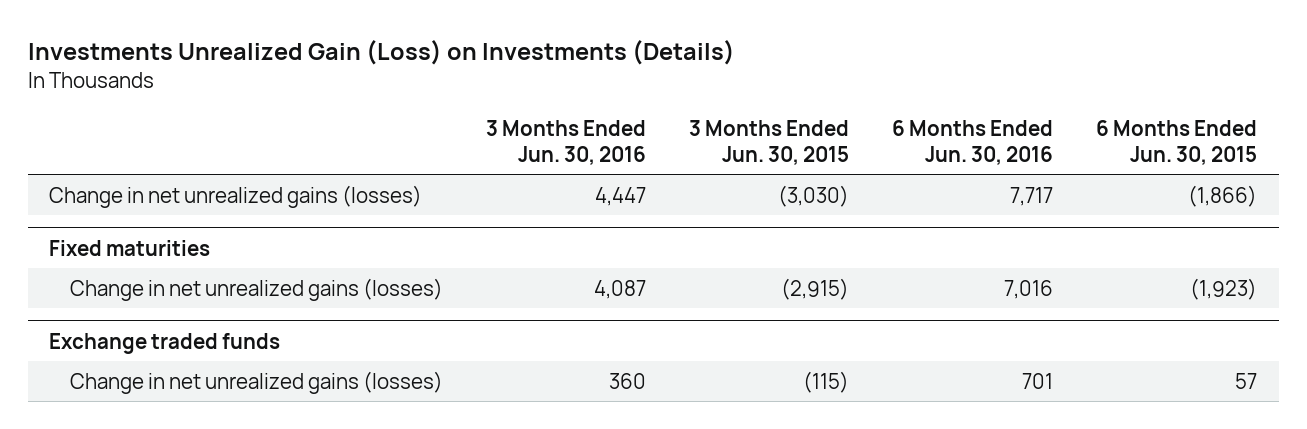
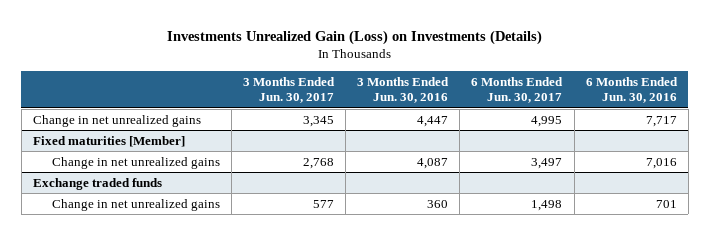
[688,119,849,165] 3 Months Ended Jun. 30, 2015 -> none
[1096,119,1258,165] 6 Months Ended Jun. 30, 2015 -> none
none -> [243,76,336,104] 3 Months Ended Jun. 30, 2017
none -> [471,76,564,104] 6 Months Ended Jun. 30, 2017
[49,184,423,208] Change in net unrealized gains (losses) -> [32,114,201,127] Change in net unrealized gains
[49,239,211,256] Fixed maturities -> [32,135,185,147] Fixed maturities [Member]
[69,277,443,301] Change in net unrealized gains (losses) -> [51,156,220,169] Change in net unrealized gains
[69,370,443,394] Change in net unrealized gains (losses) -> [51,198,220,211] Change in net unrealized gains

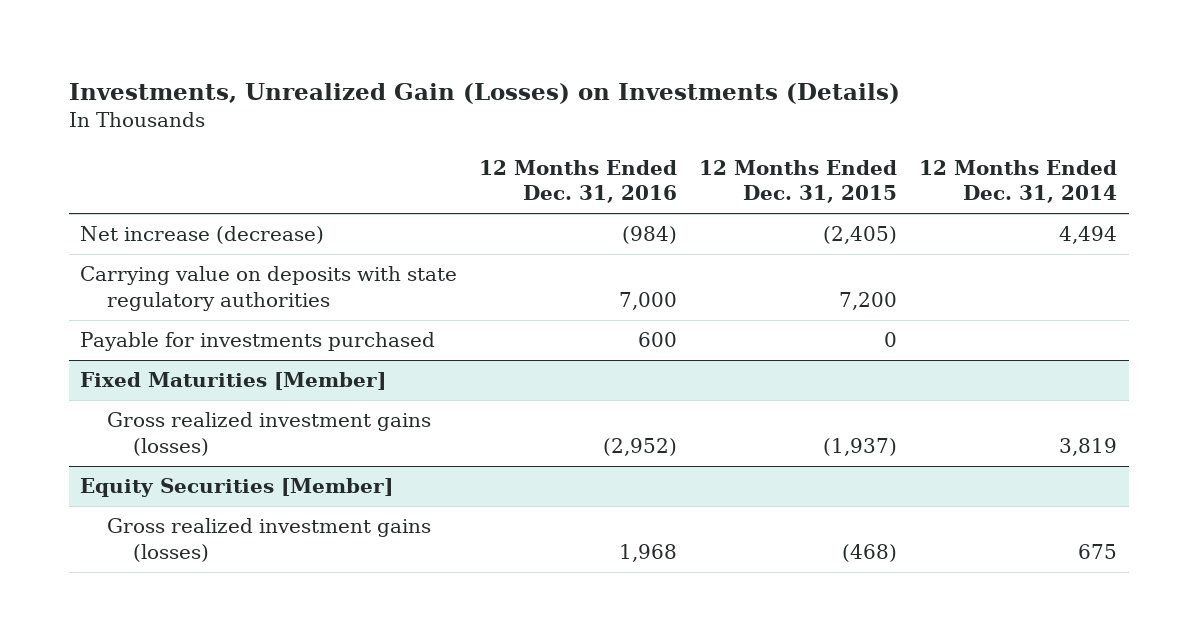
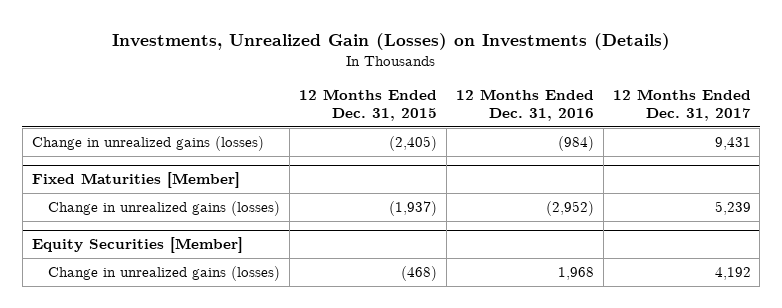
[919,159,1118,204] 12 Months Ended Dec. 31, 2014 -> none
none -> [612,88,751,122] 12 Months Ended Dec. 31, 2017
[80,266,458,311] Carrying value on deposits with state regulatory authorities -> none
[80,332,436,352] Payable for investments purchased -> none
[80,226,325,245] Net increase (decrease) -> [31,136,264,152] Change in unrealized gains (losses)
[106,412,431,456] Gross realized investment gains (losses) -> [48,201,281,217] Change in unrealized gains (losses)
[106,518,431,562] Gross realized investment gains (losses) -> [48,266,281,282] Change in unrealized gains (losses)

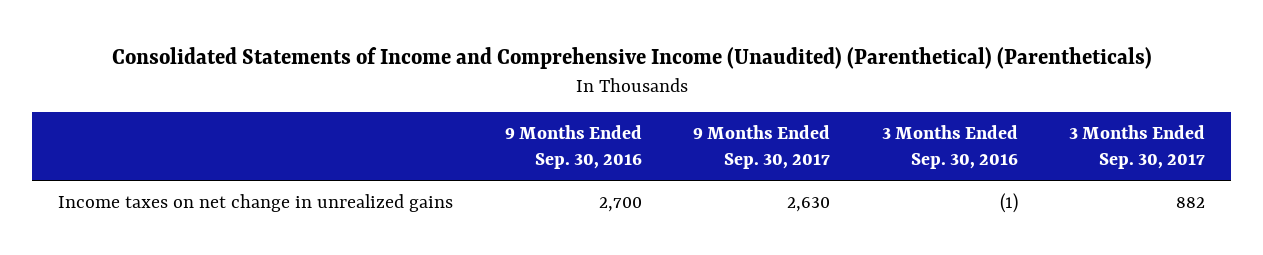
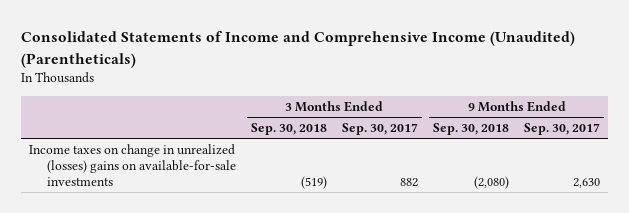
[111,46,1152,69] Consolidated Statements of Income and Comprehensive Income (Unaudited) (Parenthetical) (Parentheticals) -> [21,31,576,68] Consolidated Statements of Income and Comprehensive Income (Unaudited) (Parentheticals)
[504,124,642,170] 9 Months Ended Sep. 30, 2016 -> none
[881,124,1018,170] 3 Months Ended Sep. 30, 2016 -> none
none -> [250,123,327,136] Sep. 30, 2018
none -> [432,123,509,136] Sep. 30, 2018
[57,193,453,212] Income taxes on net change in unrealized gains -> [28,144,236,186] Income taxes on change in unrealized (losses) gains on available-for-sale investments

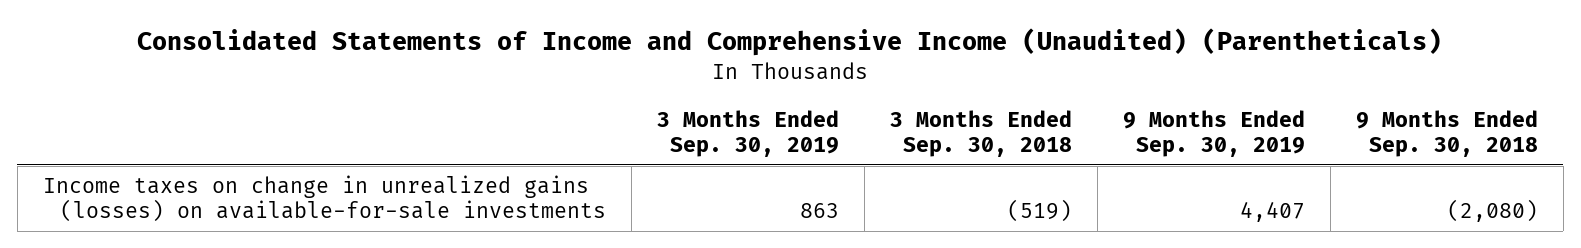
[341,123,418,136] Sep. 30, 2017 -> none
[524,123,601,136] Sep. 30, 2017 -> none
none -> [656,110,839,158] 3 Months Ended Sep. 30, 2019
none -> [1122,110,1305,158] 9 Months Ended Sep. 30, 2019
[28,144,236,186] Income taxes on change in unrealized (losses) gains on available-for-sale investments -> [42,175,606,223] Income taxes on change in unrealized gains (losses) on available-for-sale investments

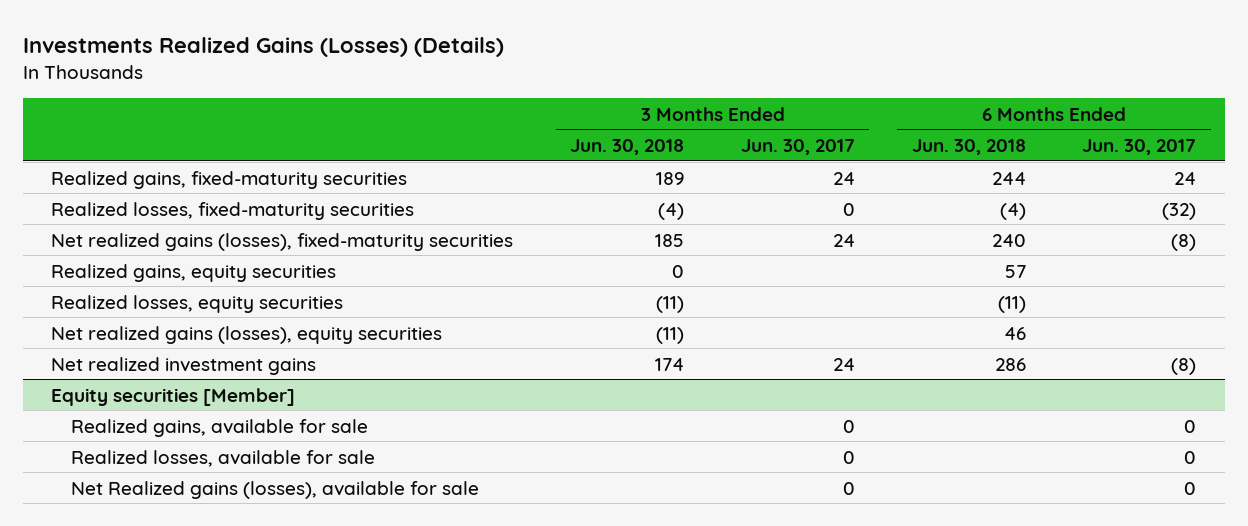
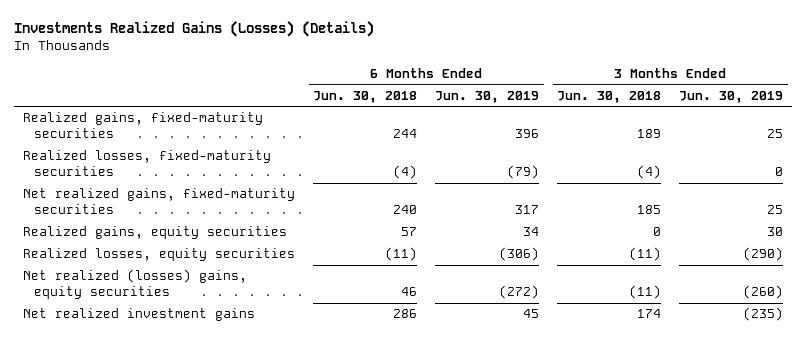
[740,139,855,156] Jun. 30, 2017 -> none
[1082,139,1197,156] Jun. 30, 2017 -> none
none -> [435,90,540,103] Jun. 30, 2019
none -> [679,90,784,103] Jun. 30, 2019
[51,232,514,251] Net realized gains (losses), fixed-maturity securities -> [23,188,296,215] Net realized gains, fixed-maturity securities
[51,325,443,344] Net realized gains (losses), equity securities -> [23,269,248,300] Net realized (losses) gains, equity securities
[51,387,296,406] Equity securities [Member] -> none
[70,418,368,437] Realized gains, available for sale -> none
[70,449,375,467] Realized losses, available for sale -> none
[70,480,479,499] Net Realized gains (losses), available for sale -> none

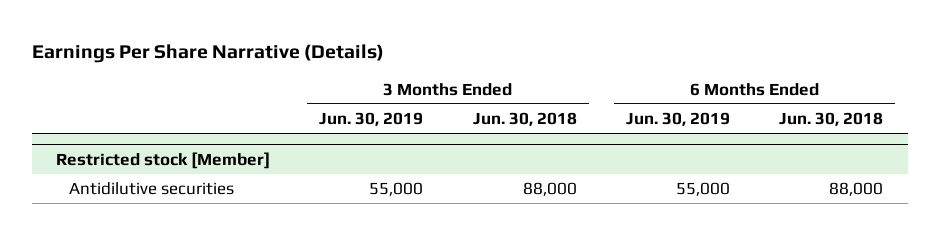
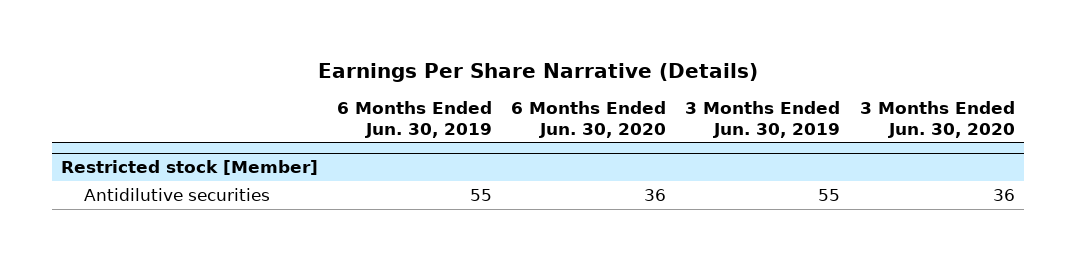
[472,112,577,127] Jun. 30, 2018 -> none
[779,112,884,127] Jun. 30, 2018 -> none
none -> [511,101,667,138] 6 Months Ended Jun. 30, 2020
none -> [859,101,1015,138] 3 Months Ended Jun. 30, 2020
[369,182,424,197] 55,000 -> [818,188,841,201] 55
[675,182,730,197] 55,000 -> [470,188,493,201] 55

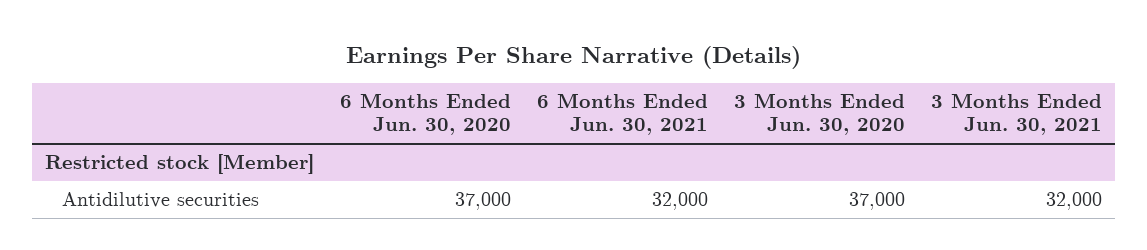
[337,101,493,138] 6 Months Ended Jun. 30, 2019 -> none
[685,101,841,138] 3 Months Ended Jun. 30, 2019 -> none
none -> [537,92,709,136] 6 Months Ended Jun. 30, 2021
none -> [930,92,1102,136] 3 Months Ended Jun. 30, 2021
[644,188,667,201] 36 -> [455,192,512,211] 37,000
[992,188,1015,201] 36 -> [848,192,905,211] 37,000

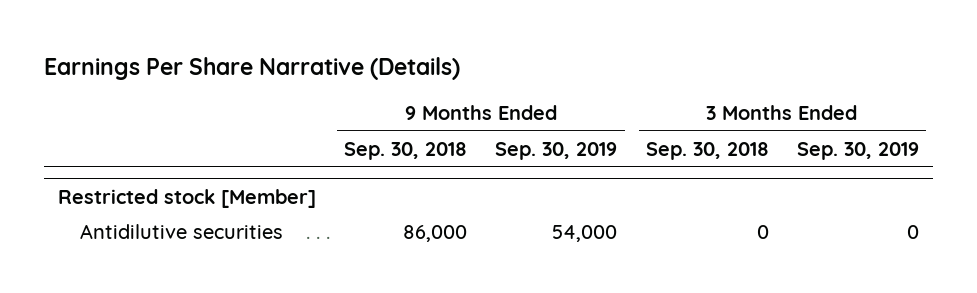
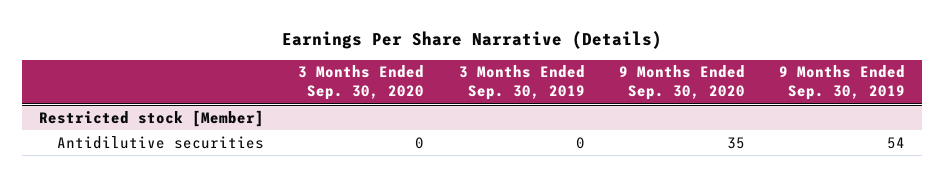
[344,141,468,160] Sep. 30, 2018 -> none
[645,141,769,160] Sep. 30, 2018 -> none
none -> [298,65,425,101] 3 Months Ended Sep. 30, 2020
none -> [618,65,745,101] 9 Months Ended Sep. 30, 2020
[552,224,618,242] 54,000 -> [886,136,905,149] 54

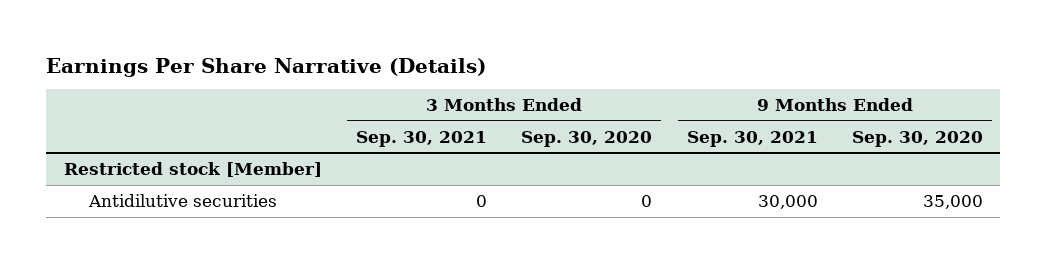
[458,65,585,101] 3 Months Ended Sep. 30, 2019 -> none
[778,65,905,101] 9 Months Ended Sep. 30, 2019 -> none
none -> [355,130,487,147] Sep. 30, 2021
none -> [686,130,818,147] Sep. 30, 2021
[726,136,745,149] 35 -> [923,194,984,209] 35,000

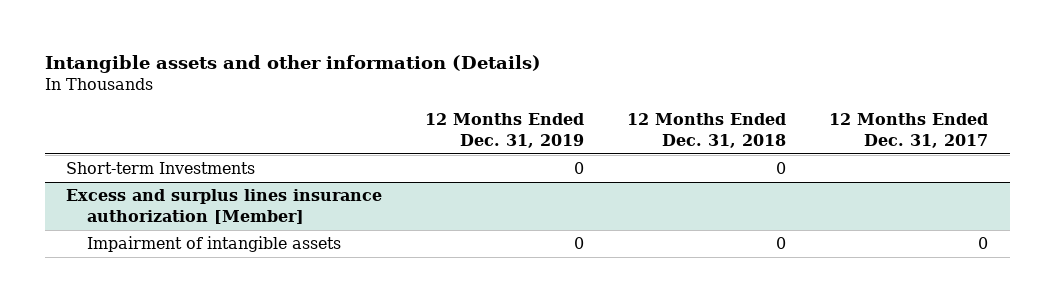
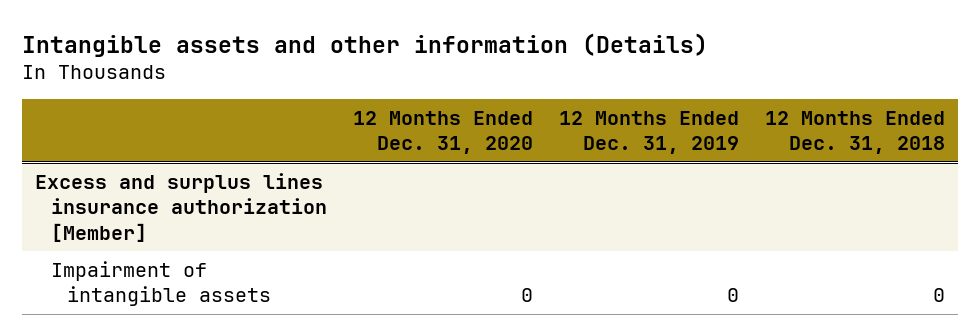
[829,113,989,148] 12 Months Ended Dec. 31, 2017 -> none
none -> [353,110,534,155] 12 Months Ended Dec. 31, 2020
[66,162,256,175] Short-term Investments -> none

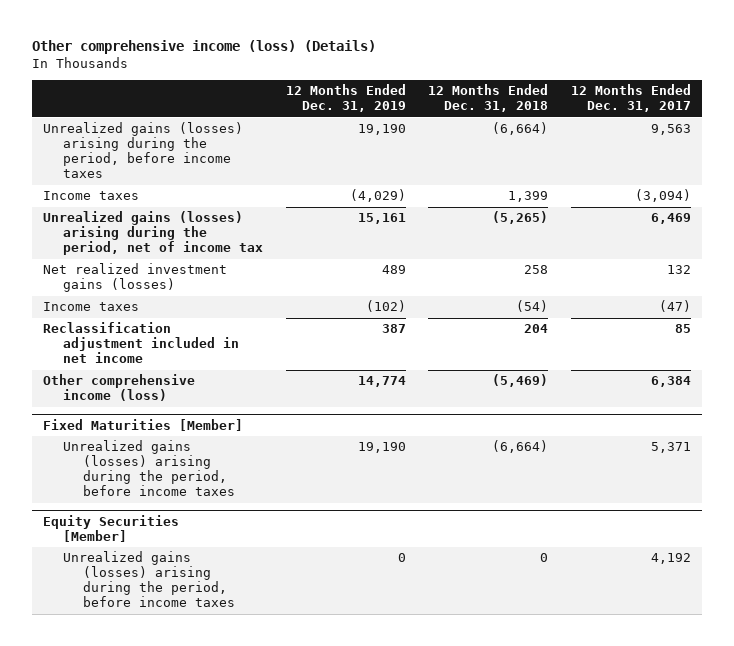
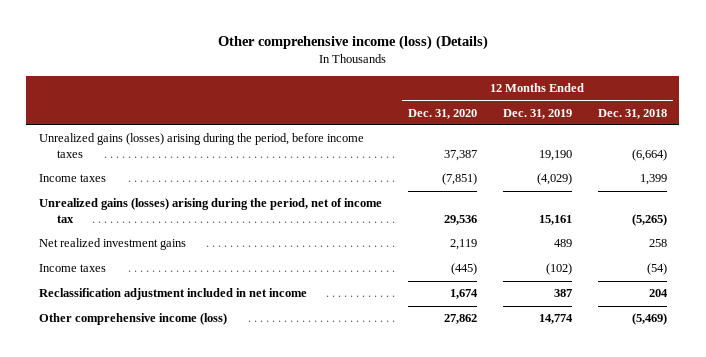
[570,84,691,113] 12 Months Ended Dec. 31, 2017 -> none
none -> [408,108,478,119] Dec. 31, 2020
[43,263,228,293] Net realized investment gains (losses) -> [39,238,187,251] Net realized investment gains
[43,418,244,431] Fixed Maturities [Member] -> none
[62,440,235,497] Unrealized gains (losses) arising during the period, before income taxes -> none
[43,514,180,542] Equity Securities [Member] -> none
[62,551,235,608] Unrealized gains (losses) arising during the period, before income taxes -> none

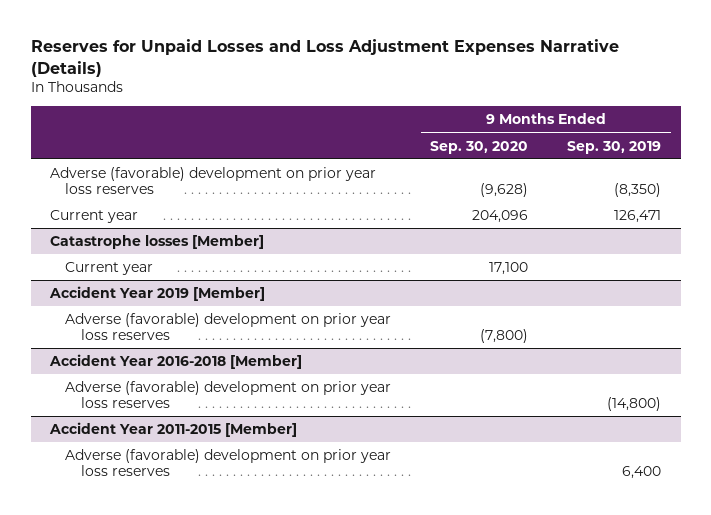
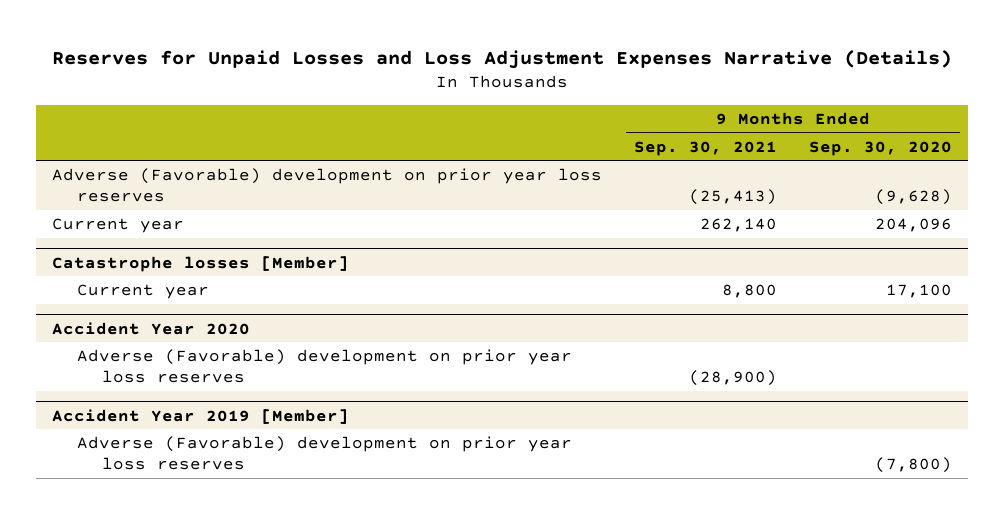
[567,140,662,154] Sep. 30, 2019 -> none
none -> [634,140,778,156] Sep. 30, 2021
[50,167,377,195] Adverse (favorable) development on prior year loss reserves -> [52,168,603,203] Adverse (Favorable) development on prior year loss reserves
none -> [52,321,251,335] Accident Year 2020
none -> [77,349,573,384] Adverse (Favorable) development on prior year loss reserves
[49,354,303,370] Accident Year 2016-2018 [Member] -> none
[65,381,392,409] Adverse (favorable) development on prior year loss reserves -> none
[49,422,298,438] Accident Year 2011-2015 [Member] -> none
[65,449,392,477] Adverse (favorable) development on prior year loss reserves -> none
[65,313,392,341] Adverse (favorable) development on prior year loss reserves -> [77,436,573,471] Adverse (Favorable) development on prior year loss reserves

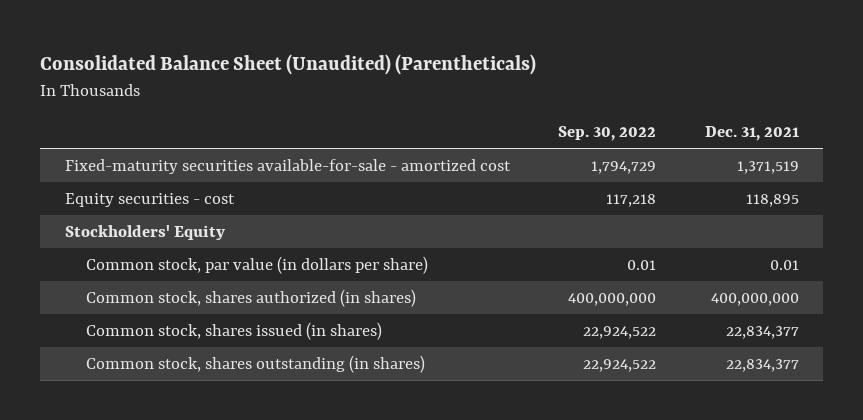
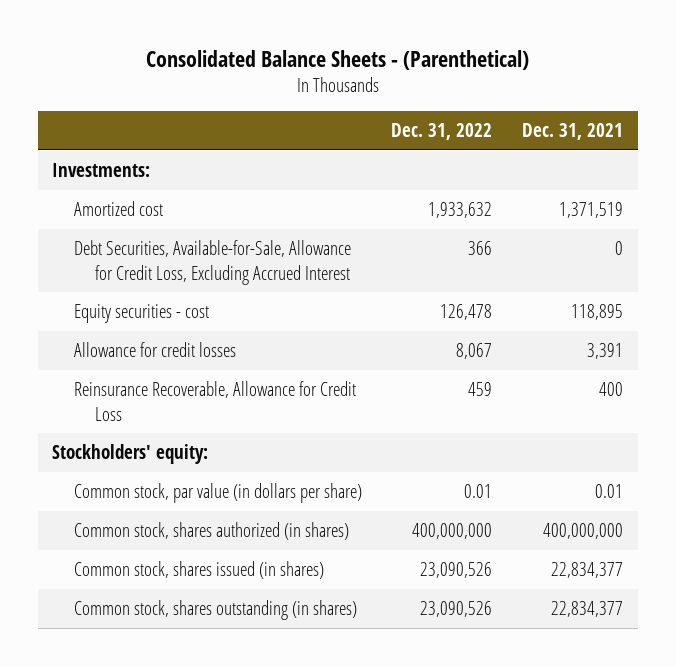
[40,53,537,75] Consolidated Balance Sheet (Unaudited) (Parentheticals) -> [145,49,529,70] Consolidated Balance Sheets - (Parenthetical)
[558,125,657,141] Sep. 30, 2022 -> none
none -> [391,123,493,141] Dec. 31, 2022
none -> [52,163,151,178] Investments:
[64,159,511,175] Fixed-maturity securities available-for-sale - amortized cost -> [73,201,163,217] Amortized cost
none -> [73,240,351,285] Debt Securities, Available-for-Sale, Allowance for Credit Loss, Excluding Accrued Interest
none -> [73,342,236,358] Allowance for credit losses
none -> [73,381,356,421] Reinsurance Recoverable, Allowance for Credit Loss
[64,225,225,241] Stockholders' Equity -> [52,444,209,465] Stockholders' equity:

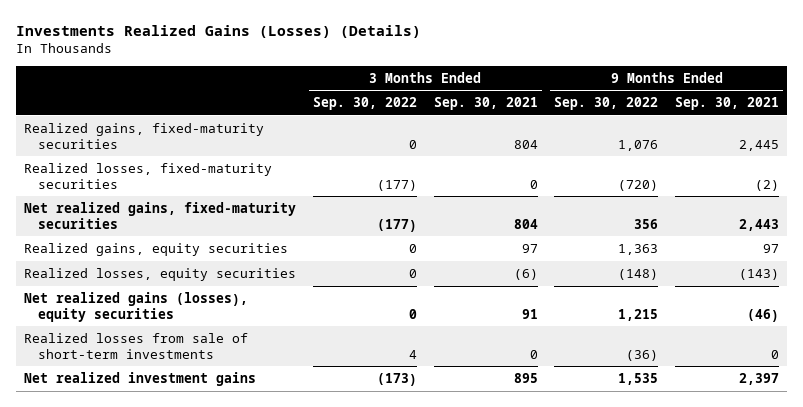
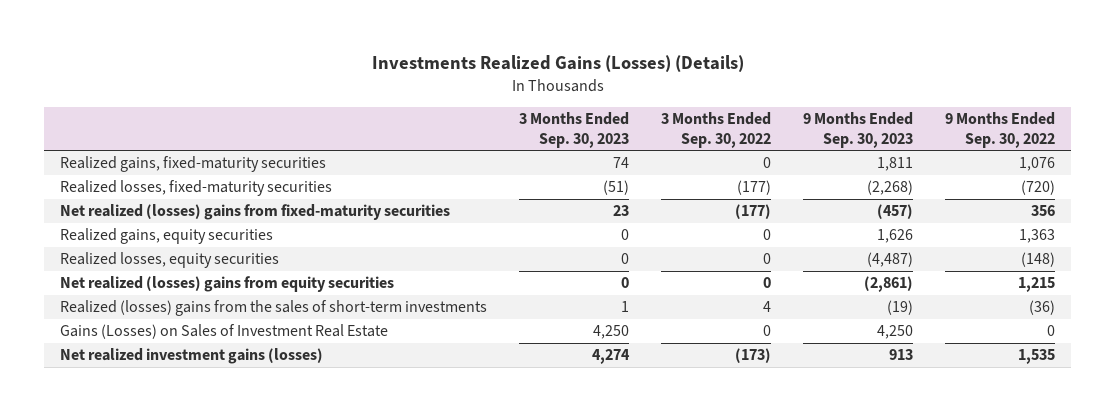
[433,97,538,111] Sep. 30, 2021 -> none
[675,97,780,111] Sep. 30, 2021 -> none
none -> [519,112,630,148] 3 Months Ended Sep. 30, 2023
none -> [803,112,914,148] 9 Months Ended Sep. 30, 2023
[24,201,297,229] Net realized gains, fixed-maturity securities -> [60,204,451,221] Net realized (losses) gains from fixed-maturity securities
[24,291,249,322] Net realized gains (losses), equity securities -> [60,276,395,293] Net realized (losses) gains from equity securities
[24,332,249,359] Realized losses from sale of short-term investments -> [60,300,488,317] Realized (losses) gains from the sales of short-term investments
none -> [60,324,389,340] Gains (Losses) on Sales of Investment Real Estate
[24,371,257,386] Net realized investment gains -> [60,348,324,365] Net realized investment gains (losses)

